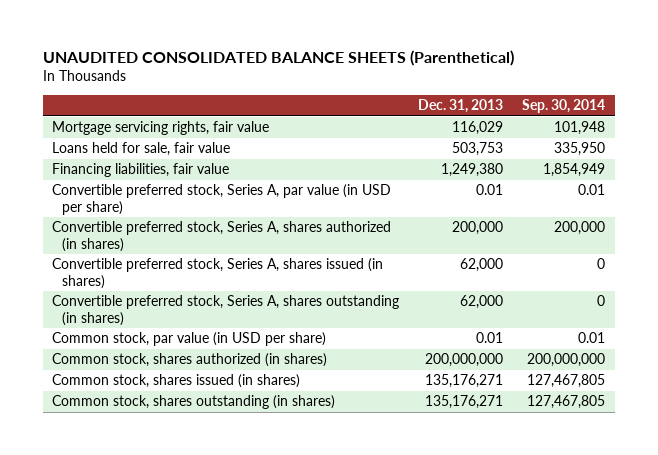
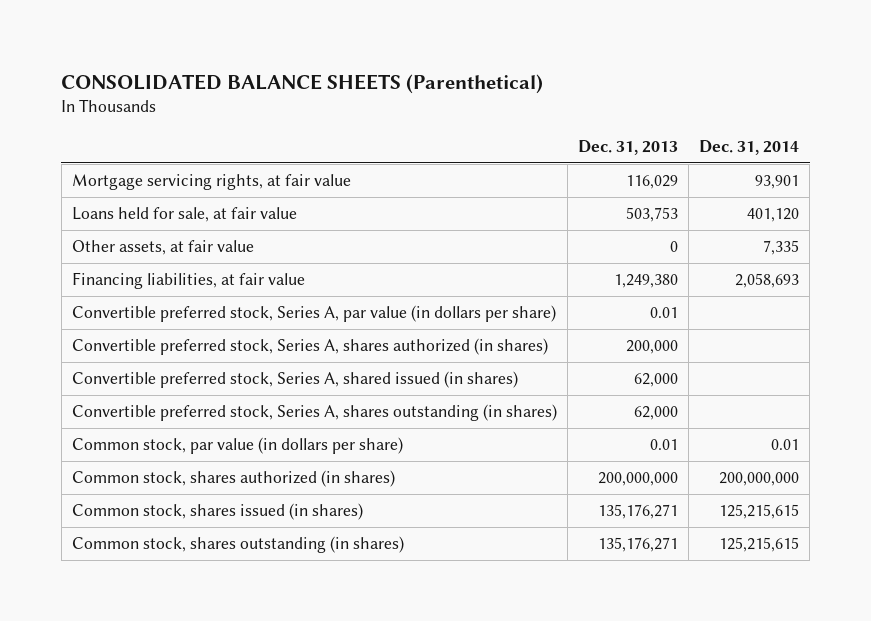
[42,50,514,67] UNAUDITED CONSOLIDATED BALANCE SHEETS (Parenthetical) -> [61,73,544,94] CONSOLIDATED BALANCE SHEETS (Parenthetical)
[522,98,606,113] Sep. 30, 2014 -> none
none -> [699,140,800,156] Dec. 31, 2014
[52,121,270,136] Mortgage servicing rights, fair value -> [71,174,351,191] Mortgage servicing rights, at fair value
[52,142,231,157] Loans held for sale, fair value -> [71,207,297,223] Loans held for sale, at fair value
none -> [71,240,254,256] Other assets, at fair value
[52,163,230,178] Financing liabilities, fair value -> [71,272,305,290] Financing liabilities, at fair value
[52,184,392,215] Convertible preferred stock, Series A, par value (in USD per share) -> [71,305,556,323] Convertible preferred stock, Series A, par value (in dollars per share)
[52,258,384,289] Convertible preferred stock, Series A, shares issued (in shares) -> [71,371,518,389] Convertible preferred stock, Series A, shared issued (in shares)
[52,332,327,347] Common stock, par value (in USD per share) -> [71,437,403,455] Common stock, par value (in dollars per share)

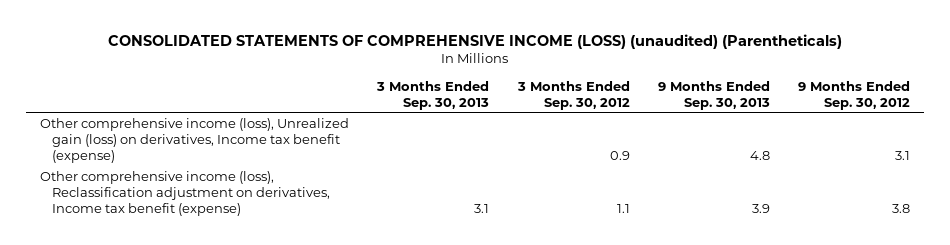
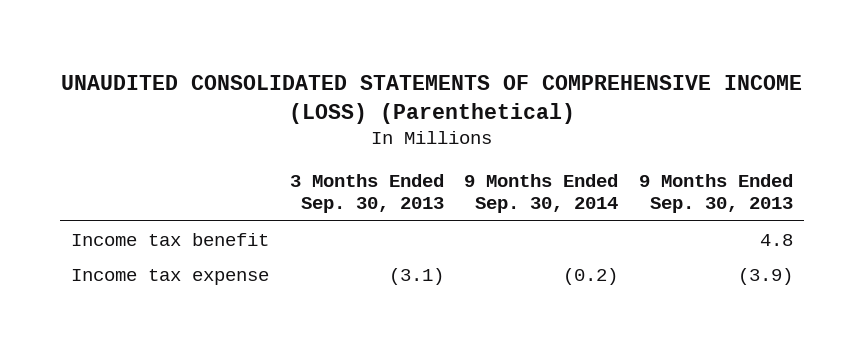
[108,34,843,50] CONSOLIDATED STATEMENTS OF COMPREHENSIVE INCOME (LOSS) (unaudited) (Parentheticals) -> [60,74,802,124] UNAUDITED CONSOLIDATED STATEMENTS OF COMPREHENSIVE INCOME (LOSS) (Parenthetical)
[516,80,630,110] 3 Months Ended Sep. 30, 2012 -> none
[797,80,910,110] 9 Months Ended Sep. 30, 2012 -> none
none -> [464,173,619,214] 9 Months Ended Sep. 30, 2014
[40,117,350,164] Other comprehensive income (loss), Unrealized gain (loss) on derivatives, Income tax benefit (expense) -> [70,232,269,246] Income tax benefit
[40,170,330,217] Other comprehensive income (loss), Reclassification adjustment on derivatives, Income tax benefit (expense) -> [70,268,269,285] Income tax expense
[474,204,490,214] 3.1 -> [388,267,444,285] (3.1)
[751,204,770,214] 3.9 -> [738,267,794,285] (3.9)

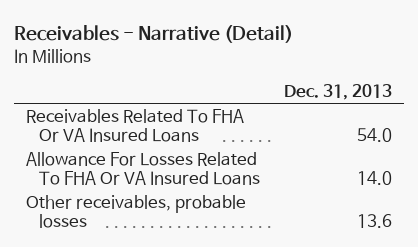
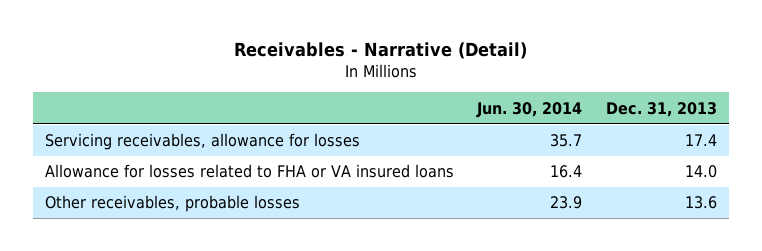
none -> [476,101,583,118] Jun. 30, 2014
[26,108,245,143] Receivables Related To FHA Or VA Insured Loans -> none
none -> [44,133,360,151] Servicing receivables, allowance for losses
[26,151,260,186] Allowance For Losses Related To FHA Or VA Insured Loans -> [44,164,454,179] Allowance for losses related to FHA or VA insured loans

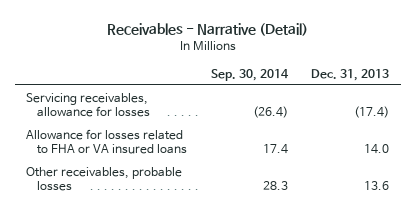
[476,101,583,118] Jun. 30, 2014 -> none
none -> [210,68,289,81] Sep. 30, 2014
[685,134,718,147] 17.4 -> [354,106,390,119] (17.4)

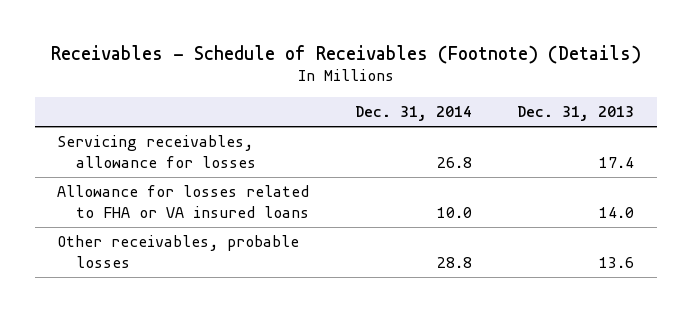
[106,22,308,36] Receivables - Narrative (Detail) -> [50,44,641,64] Receivables - Schedule of Receivables (Footnote) (Details)
[210,68,289,81] Sep. 30, 2014 -> none
none -> [354,106,472,122] Dec. 31, 2014
[354,106,390,119] (17.4) -> [599,156,635,168] 17.4

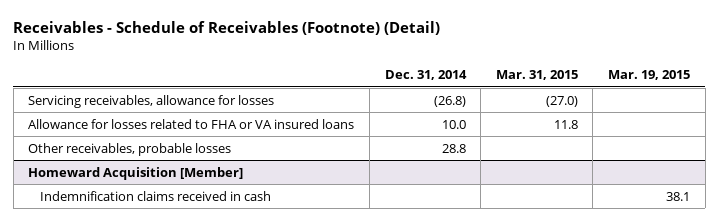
[50,44,641,64] Receivables - Schedule of Receivables (Footnote) (Details) -> [13,21,441,36] Receivables - Schedule of Receivables (Footnote) (Detail)
[517,106,635,122] Dec. 31, 2013 -> none
none -> [495,70,578,81] Mar. 31, 2015
none -> [608,70,691,81] Mar. 19, 2015
[436,156,472,168] 26.8 -> [433,95,466,107] (26.8)
none -> [28,166,244,180] Homeward Acquisition [Member]
none -> [40,190,272,201] Indemnification claims received in cash

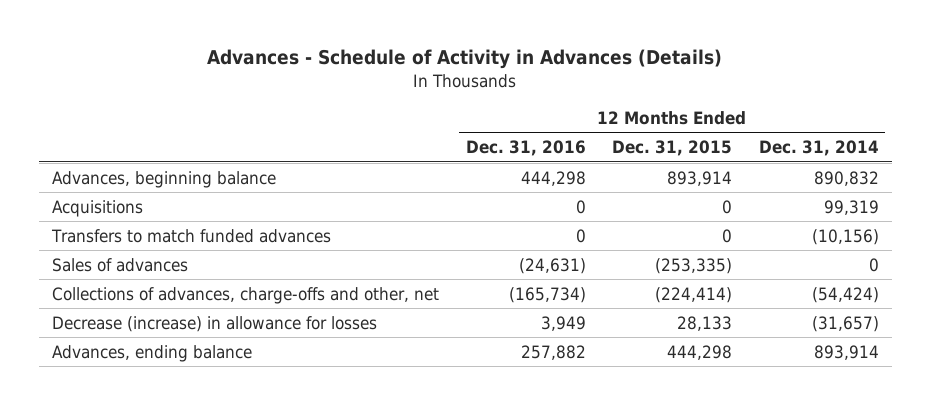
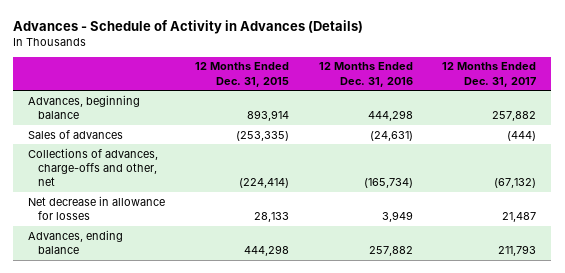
[758,140,879,157] Dec. 31, 2014 -> none
none -> [442,62,537,87] 12 Months Ended Dec. 31, 2017
[51,199,143,217] Acquisitions -> none
[50,228,331,243] Transfers to match funded advances -> none
[51,315,377,332] Decrease (increase) in allowance for losses -> [28,195,166,221] Net decrease in allowance for losses

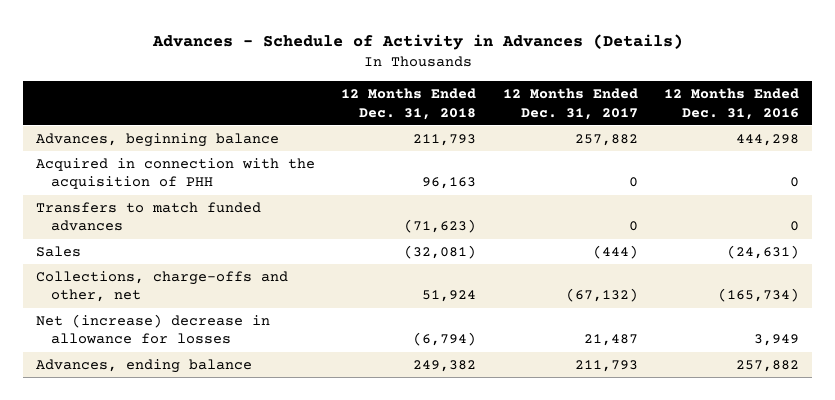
[194,62,289,87] 12 Months Ended Dec. 31, 2015 -> none
none -> [341,88,477,120] 12 Months Ended Dec. 31, 2018
none -> [36,158,316,190] Acquired in connection with the acquisition of PHH
none -> [36,202,262,232] Transfers to match funded advances
[28,129,124,139] Sales of advances -> [36,246,82,258] Sales
[28,147,159,187] Collections of advances, charge-offs and other, net -> [36,271,289,303] Collections, charge-offs and other, net
[28,195,166,221] Net decrease in allowance for losses -> [36,314,271,345] Net (increase) decrease in allowance for losses

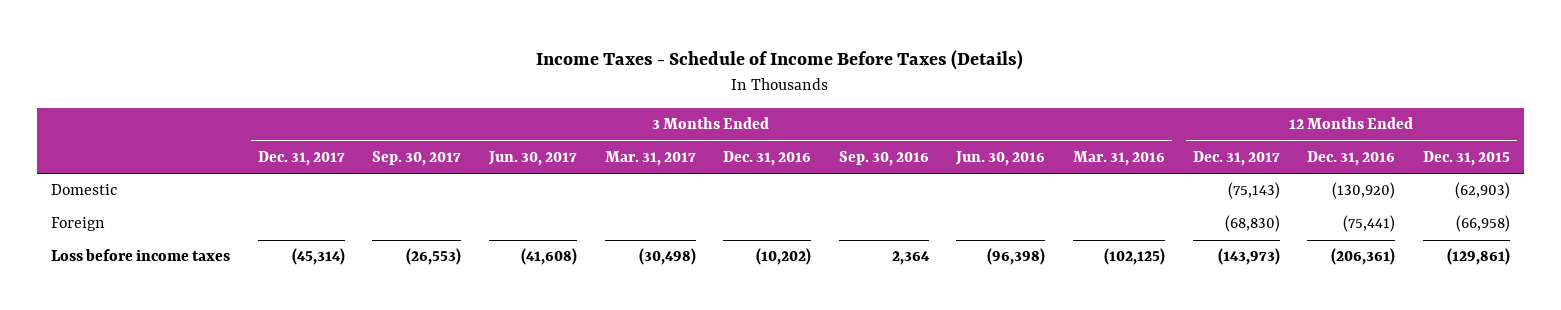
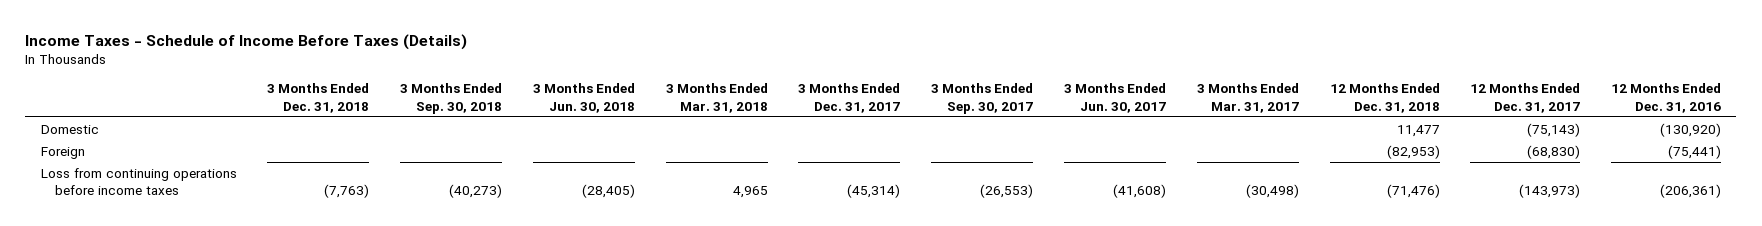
[723,151,812,167] Dec. 31, 2016 -> none
[838,151,929,167] Sep. 30, 2016 -> none
[955,151,1046,167] Jun. 30, 2016 -> none
[1073,151,1166,167] Mar. 31, 2016 -> none
[1422,151,1510,167] Dec. 31, 2015 -> none
none -> [267,83,370,113] 3 Months Ended Dec. 31, 2018
none -> [400,83,503,114] 3 Months Ended Sep. 30, 2018
none -> [532,83,635,113] 3 Months Ended Jun. 30, 2018
none -> [665,83,768,113] 3 Months Ended Mar. 31, 2018
none -> [1329,83,1440,113] 12 Months Ended Dec. 31, 2018
[51,249,231,262] Loss before income taxes -> [40,167,237,196] Loss from continuing operations before income taxes

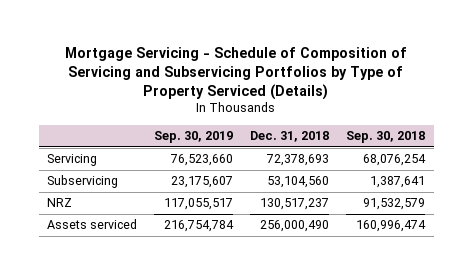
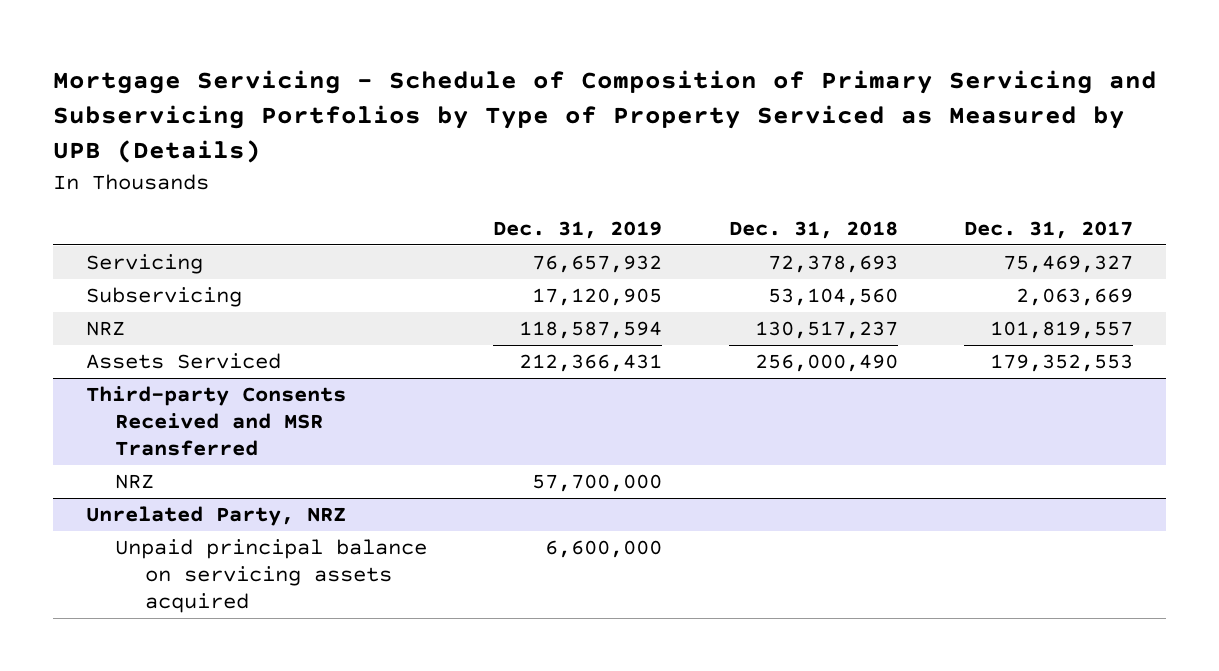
[65,46,408,100] Mortgage Servicing - Schedule of Composition of Servicing and Subservicing Portfolios by Type of Property Serviced (Details) -> [52,69,1157,164] Mortgage Servicing - Schedule of Composition of Primary Servicing and Subservicing Portfolios by Type of Property Serviced as Measured by UPB (Details)
[154,130,234,143] Sep. 30, 2019 -> none
[346,130,426,143] Sep. 30, 2018 -> none
none -> [493,221,663,240] Dec. 31, 2019
none -> [963,221,1133,240] Dec. 31, 2017
[47,219,138,230] Assets serviced -> [85,353,281,370] Assets Serviced
none -> [85,386,346,457] Third-party Consents Received and MSR Transferred
none -> [115,474,155,490] NRZ
none -> [85,506,346,527] Unrelated Party, NRZ
none -> [115,539,428,614] Unpaid principal balance on servicing assets acquired

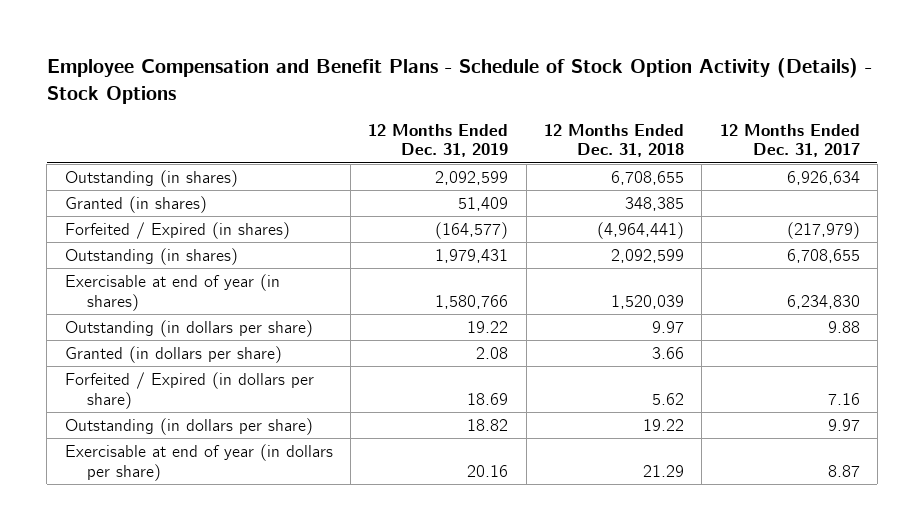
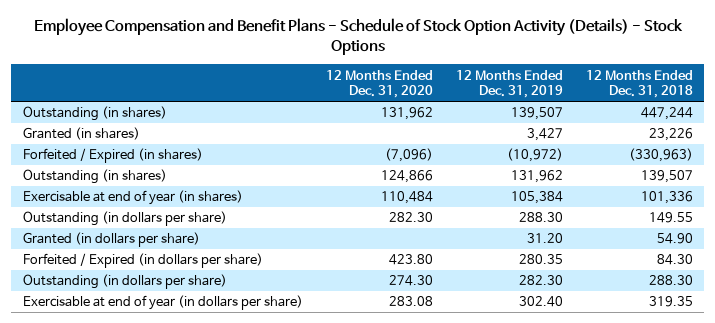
[719,123,860,158] 12 Months Ended Dec. 31, 2017 -> none
none -> [325,69,433,99] 12 Months Ended Dec. 31, 2020
[435,170,509,185] 2,092,599 -> [510,107,563,121] 139,507
[610,170,684,185] 6,708,655 -> [640,107,693,121] 447,244
[458,196,509,211] 51,409 -> [526,128,563,142] 3,427
[624,196,684,211] 348,385 -> [648,128,693,142] 23,226
[435,221,509,239] (164,577) -> [506,148,563,163] (10,972)
[596,221,684,239] (4,964,441) -> [628,148,693,163] (330,963)
[435,248,509,263] 1,979,431 -> [510,170,563,184] 131,962
[610,248,684,263] 2,092,599 -> [640,170,693,184] 139,507
[435,294,509,309] 1,580,766 -> [510,191,563,205] 105,384
[610,294,684,309] 1,520,039 -> [640,191,693,205] 101,336
[467,320,509,333] 19.22 -> [518,212,563,223] 288.30
[651,320,684,333] 9.97 -> [648,212,693,224] 149.55
[476,346,509,359] 2.08 -> [526,233,563,244] 31.20
[651,346,684,359] 3.66 -> [656,233,693,245] 54.90
[467,392,509,405] 18.69 -> [518,254,563,265] 280.35
[651,392,684,405] 5.62 -> [656,254,693,266] 84.30
[467,418,509,431] 18.82 -> [518,275,563,286] 282.30
[642,418,684,431] 19.22 -> [648,275,693,286] 288.30
[467,464,509,477] 20.16 -> [518,296,563,308] 302.40
[642,464,684,477] 21.29 -> [648,296,693,308] 319.35

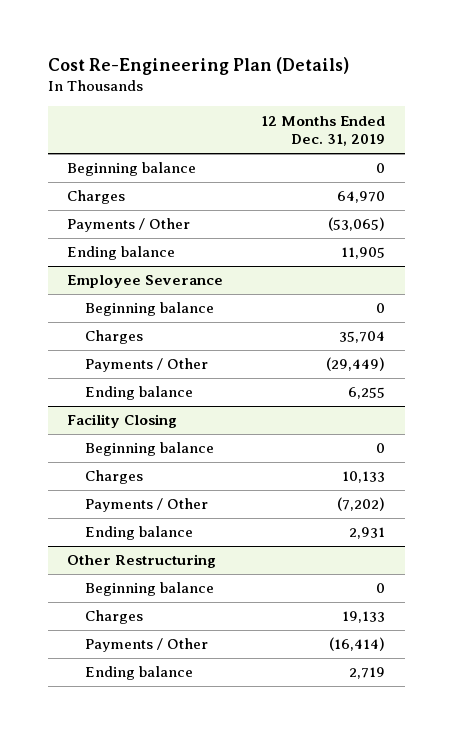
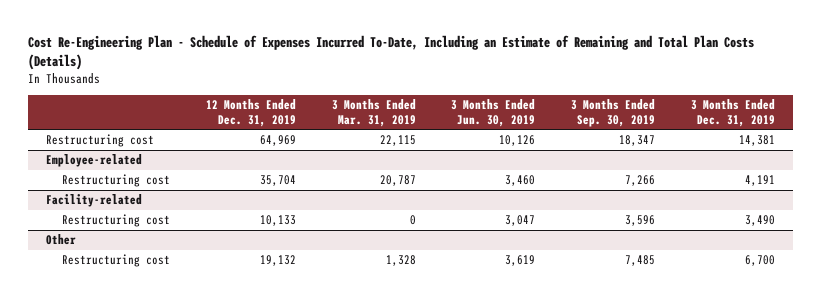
[47,56,349,75] Cost Re-Engineering Plan (Details) -> [27,34,754,70] Cost Re-Engineering Plan - Schedule of Expenses Incurred To-Date, Including an Estimate of Remaining and Total Plan Costs (Details)
none -> [331,99,416,127] 3 Months Ended Mar. 31, 2019
none -> [451,99,536,127] 3 Months Ended Jun. 30, 2019
none -> [571,99,656,127] 3 Months Ended Sep. 30, 2019
none -> [691,99,776,127] 3 Months Ended Dec. 31, 2019
[66,162,196,177] Beginning balance -> none
[66,190,125,205] Charges -> none
[66,218,190,233] Payments / Other -> none
[66,246,175,261] Ending balance -> none
[84,302,214,317] Beginning balance -> none
[84,358,208,373] Payments / Other -> none
[84,386,193,401] Ending balance -> none
[84,442,214,457] Beginning balance -> none
[84,498,208,513] Payments / Other -> none
[84,526,193,541] Ending balance -> none
[84,582,214,597] Beginning balance -> none
[84,610,143,625] Charges -> none
[84,638,208,653] Payments / Other -> none
[84,666,193,681] Ending balance -> none
none -> [45,134,154,148] Restructuring cost
[66,275,223,289] Employee Severance -> [45,154,142,168] Employee-related
[84,330,143,345] Charges -> [61,174,170,188] Restructuring cost
[66,414,177,429] Facility Closing -> [45,194,142,208] Facility-related
[84,470,143,485] Charges -> [61,214,170,228] Restructuring cost
[66,554,216,569] Other Restructuring -> [45,234,76,246] Other
none -> [61,254,170,268] Restructuring cost

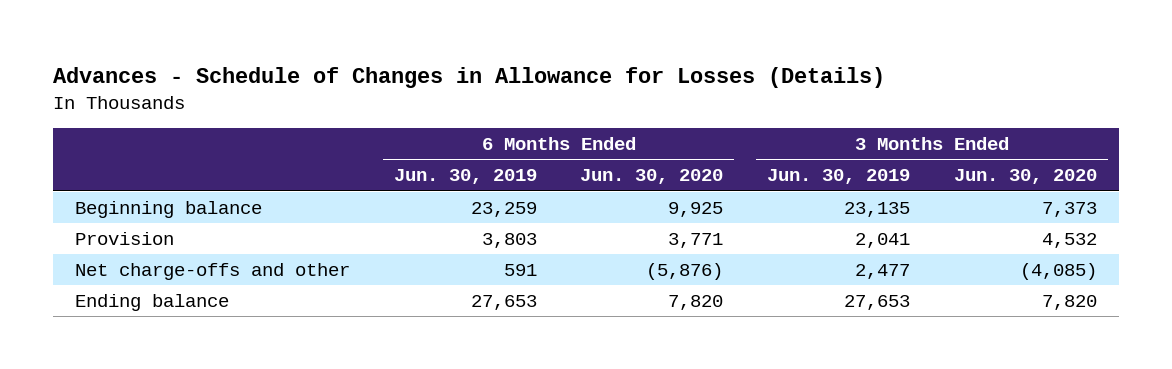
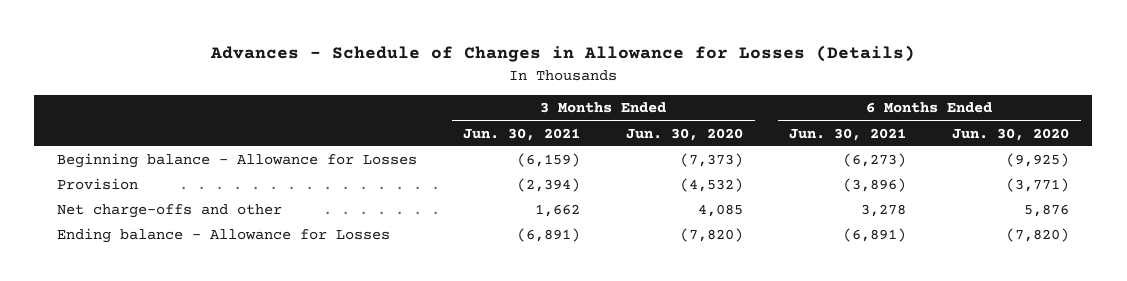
[393,169,537,185] Jun. 30, 2019 -> none
[767,169,911,185] Jun. 30, 2019 -> none
none -> [463,127,581,141] Jun. 30, 2021
none -> [789,127,907,141] Jun. 30, 2021
[75,200,263,218] Beginning balance -> [57,153,418,169] Beginning balance - Allowance for Losses
[668,201,724,217] 9,925 -> [1006,153,1070,168] (9,925)
[1041,201,1097,217] 7,373 -> [680,153,744,168] (7,373)
[668,232,724,248] 3,771 -> [1006,178,1070,193] (3,771)
[1041,232,1097,248] 4,532 -> [680,178,744,193] (4,532)
[646,262,724,280] (5,876) -> [1024,204,1070,218] 5,876
[1019,262,1097,280] (4,085) -> [698,204,744,218] 4,085
[75,293,230,311] Ending balance -> [57,228,391,244] Ending balance - Allowance for Losses
[668,294,724,310] 7,820 -> [1006,228,1070,243] (7,820)
[1041,294,1097,310] 7,820 -> [680,228,744,243] (7,820)

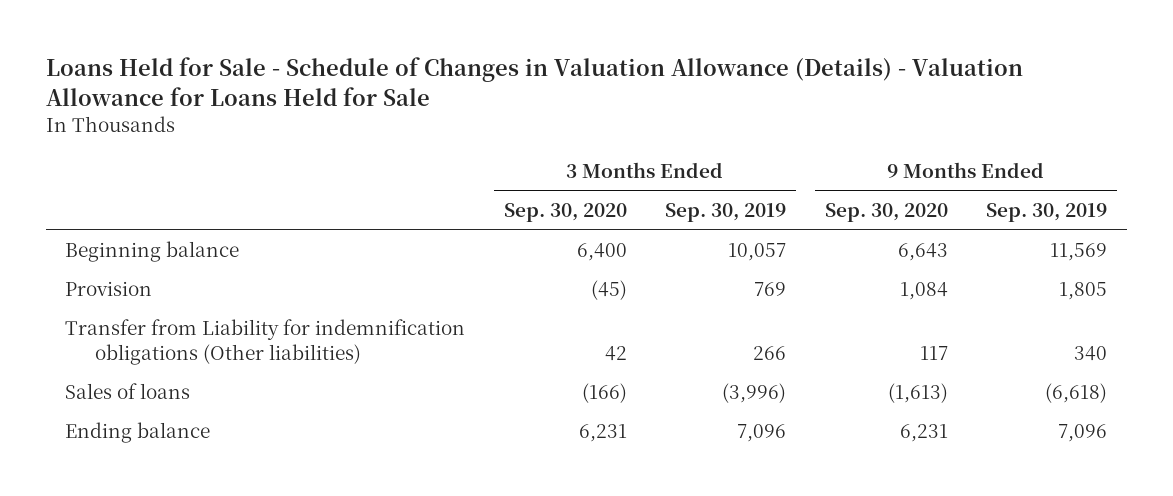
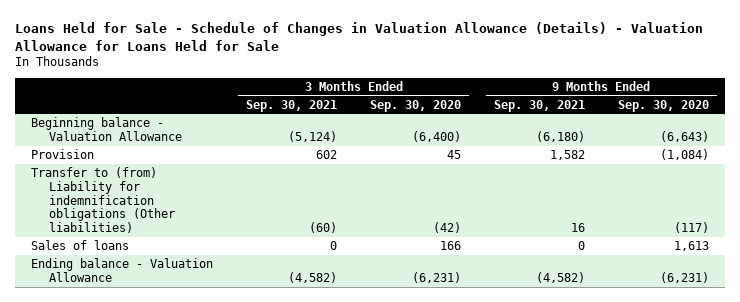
[665,202,787,222] Sep. 30, 2019 -> none
[986,202,1108,222] Sep. 30, 2019 -> none
none -> [246,99,338,112] Sep. 30, 2021
none -> [493,99,585,112] Sep. 30, 2021
[65,240,240,262] Beginning balance -> [31,117,182,141] Beginning balance - Valuation Allowance
[576,242,627,261] 6,400 -> [412,130,462,142] (6,400)
[897,242,948,261] 6,643 -> [659,130,709,142] (6,643)
[590,279,627,300] (45) -> [447,150,462,160] 45
[899,281,948,300] 1,084 -> [659,149,709,161] (1,084)
[65,318,466,365] Transfer from Liability for indemnification obligations (Other liabilities) -> [31,167,175,234] Transfer to (from) Liability for indemnification obligations (Other liabilities)
[604,345,627,361] 42 -> [433,222,462,234] (42)
[919,345,948,360] 117 -> [673,222,709,234] (117)
[581,382,627,403] (166) -> [440,241,462,251] 166
[887,382,948,403] (1,613) -> [673,241,709,252] 1,613
[65,421,211,443] Ending balance -> [31,258,214,282] Ending balance - Valuation Allowance
[578,423,627,442] 6,231 -> [412,271,462,283] (6,231)
[899,423,948,442] 6,231 -> [659,271,709,283] (6,231)

